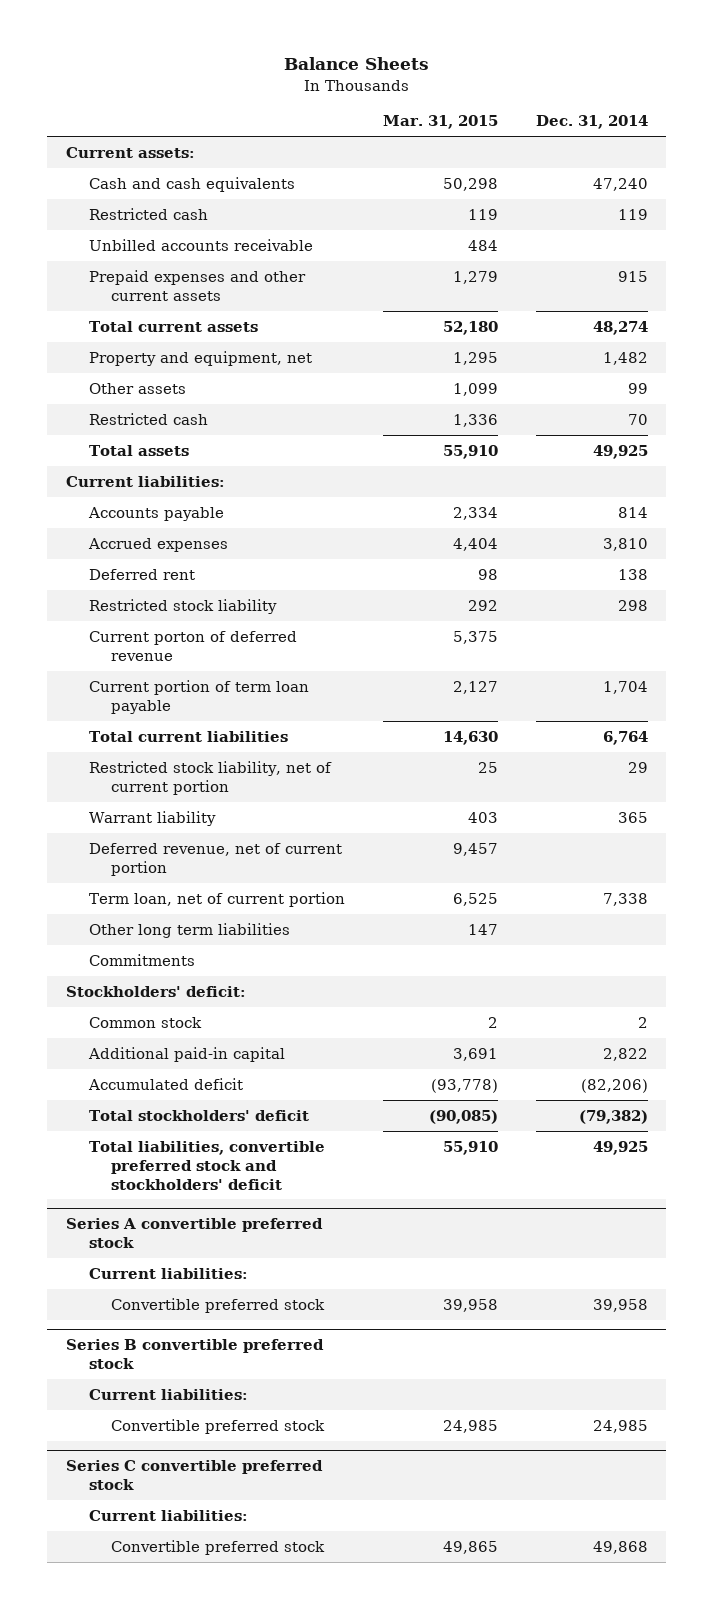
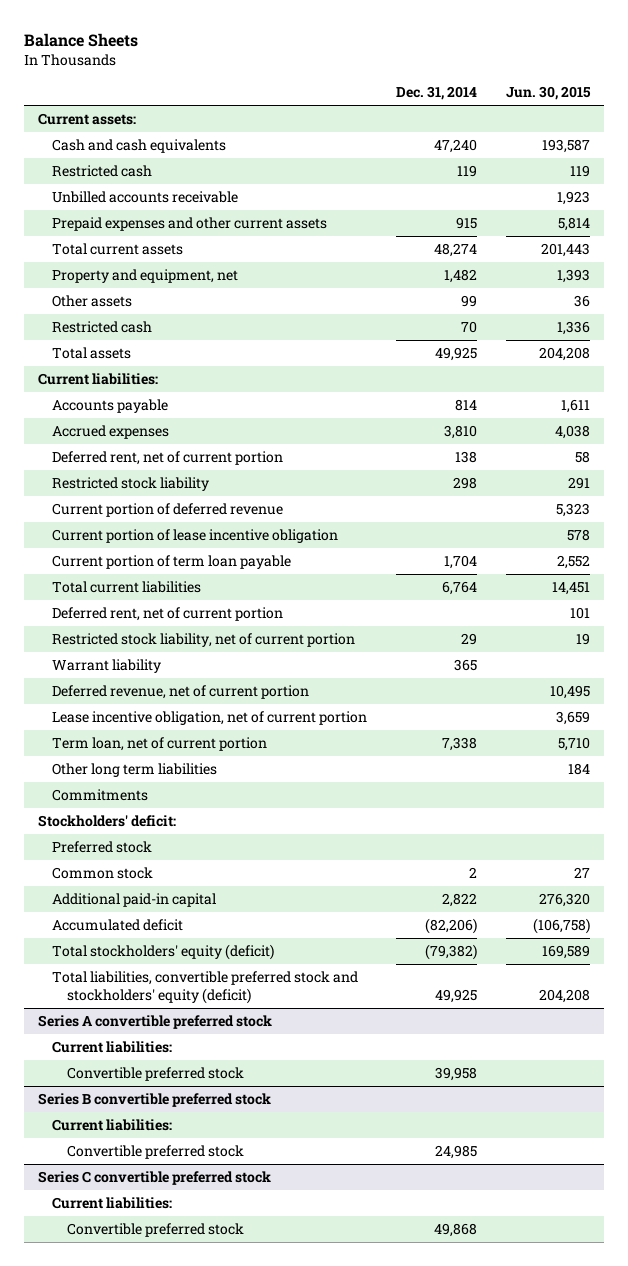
[382,115,498,130] Mar. 31, 2015 -> none
none -> [505,86,591,101] Jun. 30, 2015
[88,568,195,580] Deferred rent -> [52,451,284,466] Deferred rent, net of current portion
[88,630,297,661] Current porton of deferred revenue -> [52,503,284,518] Current portion of deferred revenue
none -> [52,529,339,544] Current portion of lease incentive obligation
none -> [52,607,284,622] Deferred rent, net of current portion
none -> [52,711,368,726] Lease incentive obligation, net of current portion
none -> [52,841,153,854] Preferred stock
[88,1109,309,1121] Total stockholders' deficit -> [52,944,275,961] Total stockholders' equity (deficit)
[88,1140,325,1190] Total liabilities, convertible preferred stock and stockholders' deficit -> [52,971,359,1004] Total liabilities, convertible preferred stock and stockholders' equity (deficit)

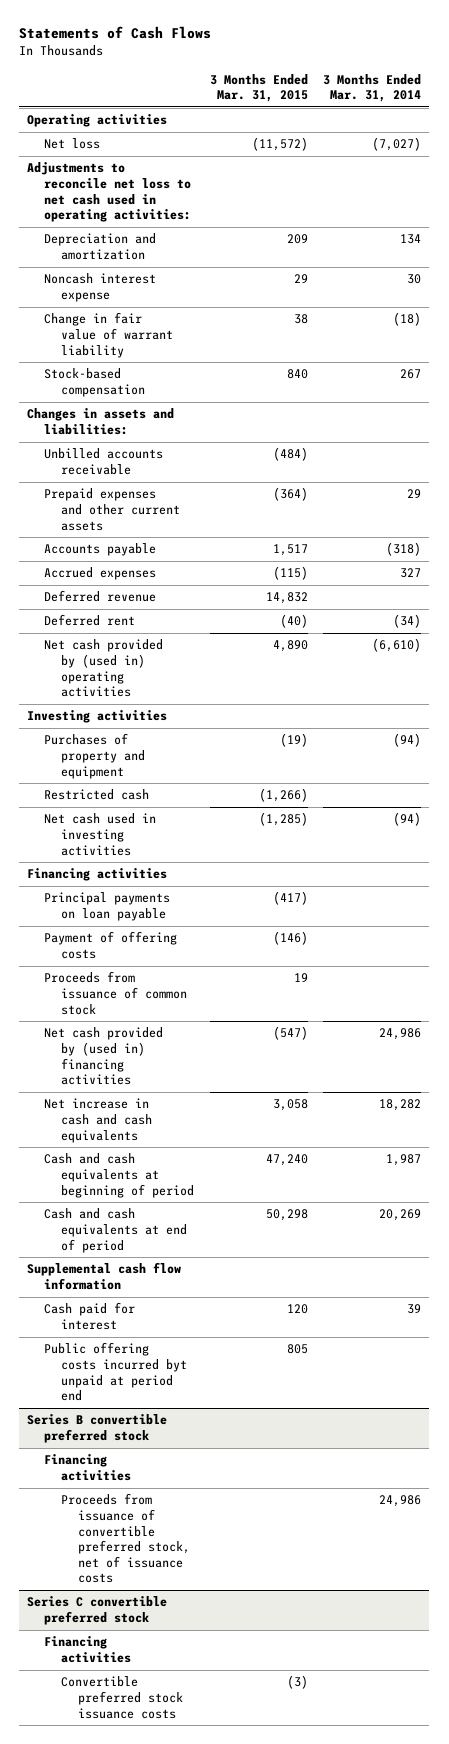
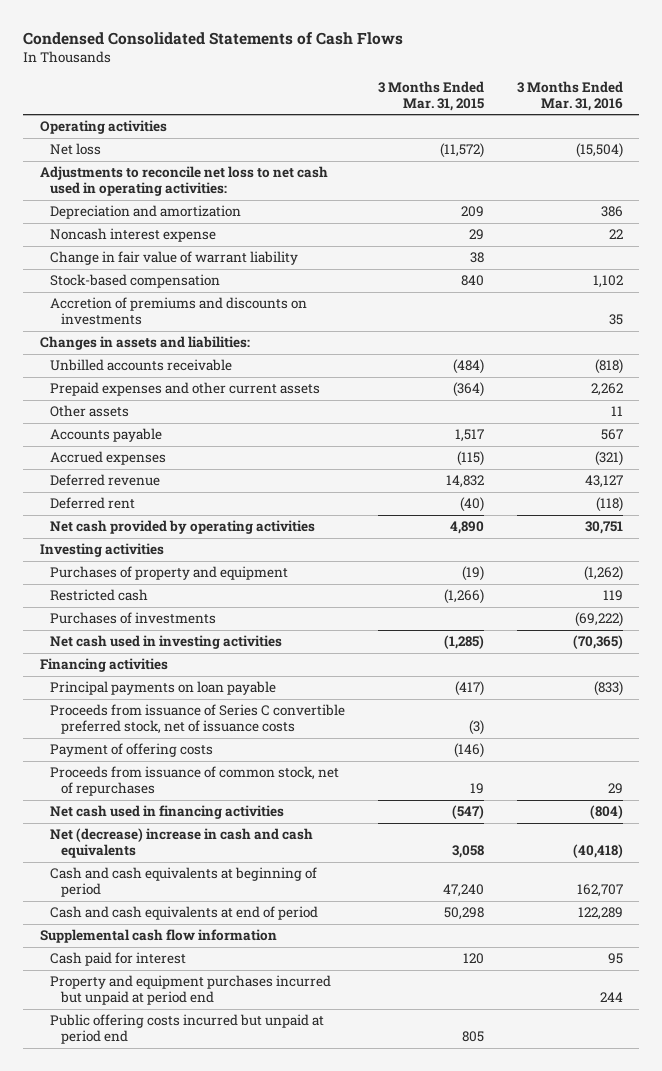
[19,26,212,40] Statements of Cash Flows -> [23,32,404,46] Condensed Consolidated Statements of Cash Flows
[323,73,422,103] 3 Months Ended Mar. 31, 2014 -> none
none -> [516,80,623,111] 3 Months Ended Mar. 31, 2016
none -> [50,297,308,326] Accretion of premiums and discounts on investments
none -> [50,405,130,418] Other assets
[44,639,164,698] Net cash provided by (used in) operating activities -> [50,520,316,535] Net cash provided by operating activities
none -> [50,612,217,625] Purchases of investments
none -> [50,704,346,735] Proceeds from issuance of Series C convertible preferred stock, net of issuance costs
[44,971,187,1015] Proceeds from issuance of common stock -> [50,766,340,797] Proceeds from issuance of common stock, net of repurchases
[44,1027,164,1086] Net cash provided by (used in) financing activities -> [50,805,285,820] Net cash used in financing activities
[44,1098,152,1143] Net increase in cash and cash equivalents -> [50,828,314,859] Net (decrease) increase in cash and cash equivalents
[27,1414,168,1443] Series B convertible preferred stock -> none
[44,1454,131,1481] Financing activities -> none
[60,1493,190,1584] Proceeds from issuance of convertible preferred stock, net of issuance costs -> none
[27,1596,168,1625] Series C convertible preferred stock -> none
[44,1636,131,1663] Financing activities -> none
[60,1676,183,1719] Convertible preferred stock issuance costs -> none
none -> [50,975,332,1006] Property and equipment purchases incurred but unpaid at period end
[44,1342,187,1402] Public offering costs incurred byt unpaid at period end -> [50,1014,325,1045] Public offering costs incurred but unpaid at period end

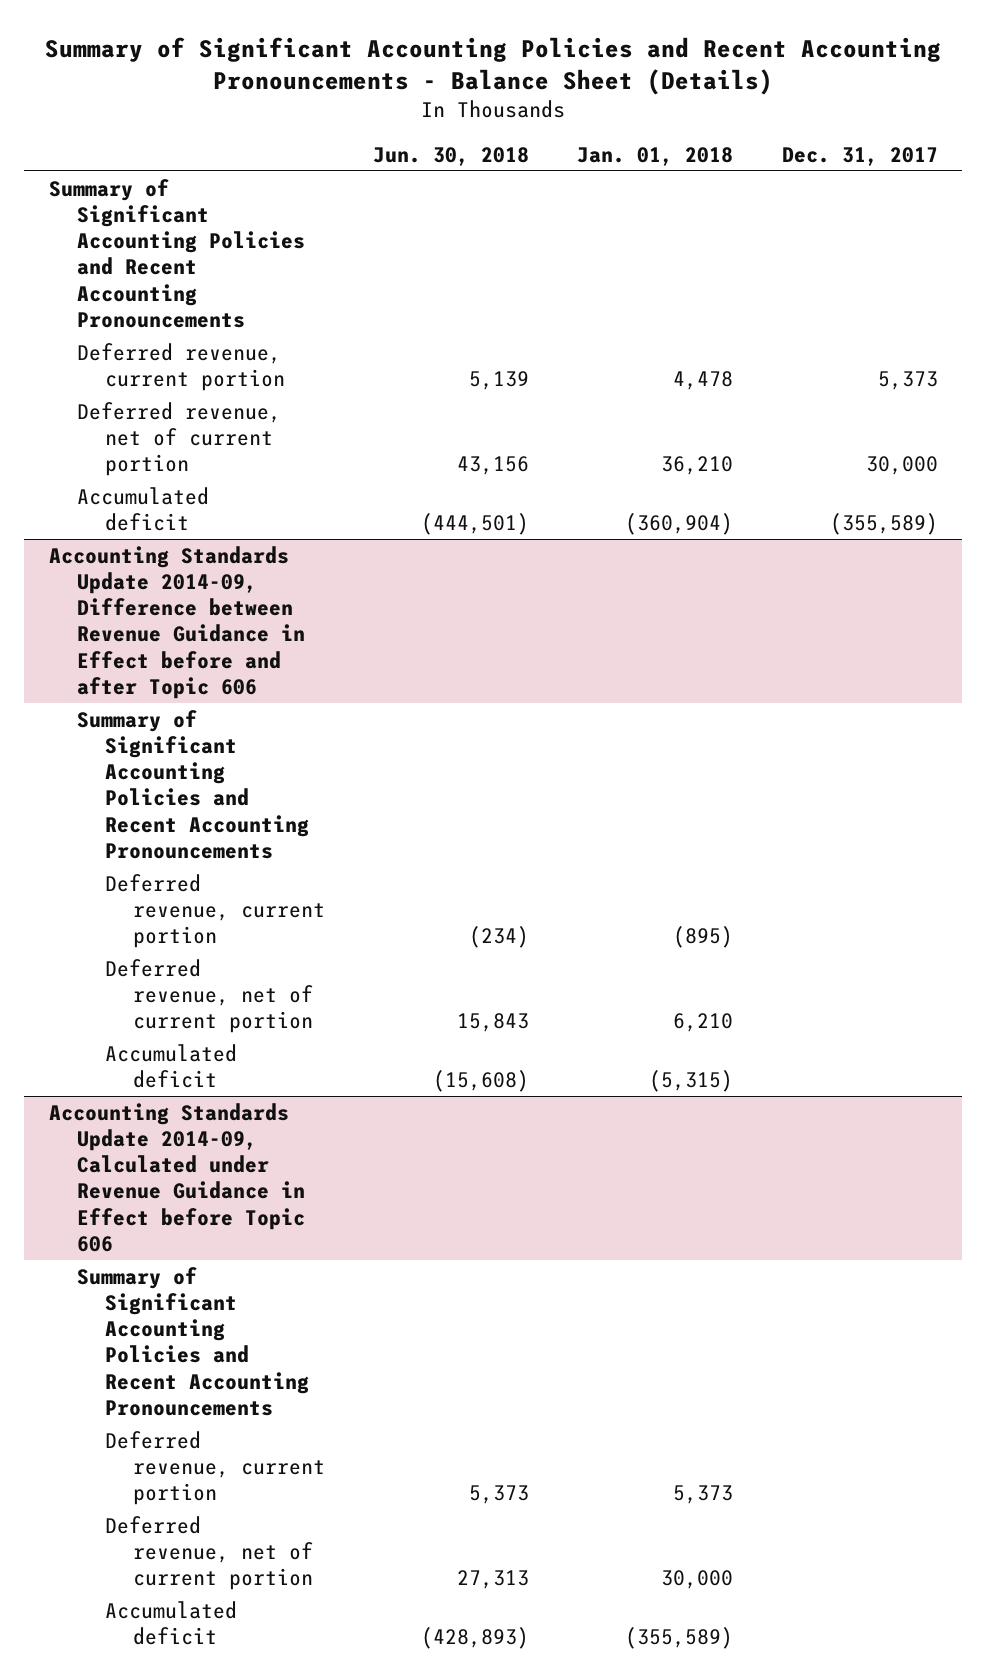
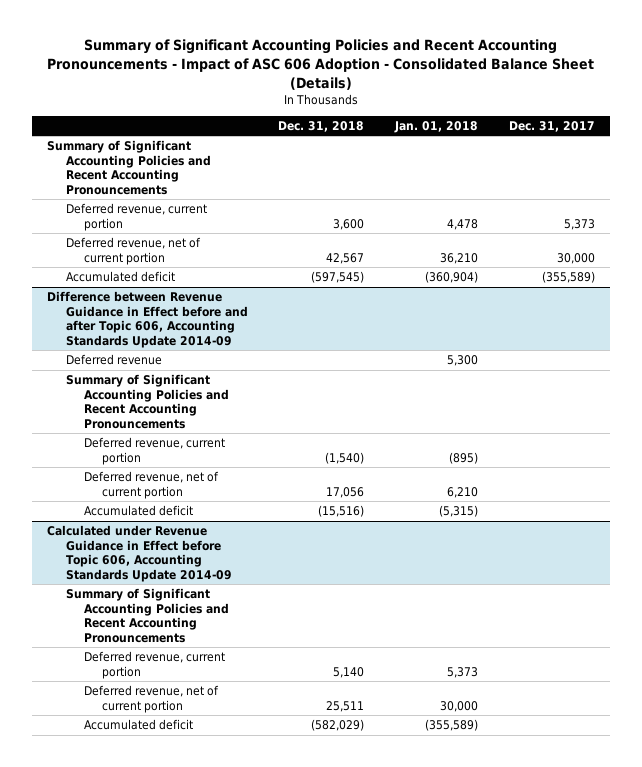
[45,36,942,96] Summary of Significant Accounting Policies and Recent Accounting Pronouncements - Balance Sheet (Details) -> [46,39,594,90] Summary of Significant Accounting Policies and Recent Accounting Pronouncements - Impact of ASC 606 Adoption - Consolidated Balance Sheet (Details)
[372,146,529,166] Jun. 30, 2018 -> none
none -> [278,120,365,132] Dec. 31, 2018
[48,545,305,700] Accounting Standards Update 2014-09, Difference between Revenue Guidance in Effect before and after Topic 606 -> [47,291,248,348] Difference between Revenue Guidance in Effect before and after Topic 606, Accounting Standards Update 2014-09
none -> [65,354,162,366] Deferred revenue
[48,1102,305,1253] Accounting Standards Update 2014-09, Calculated under Revenue Guidance in Effect before Topic 606 -> [47,525,232,582] Calculated under Revenue Guidance in Effect before Topic 606, Accounting Standards Update 2014-09

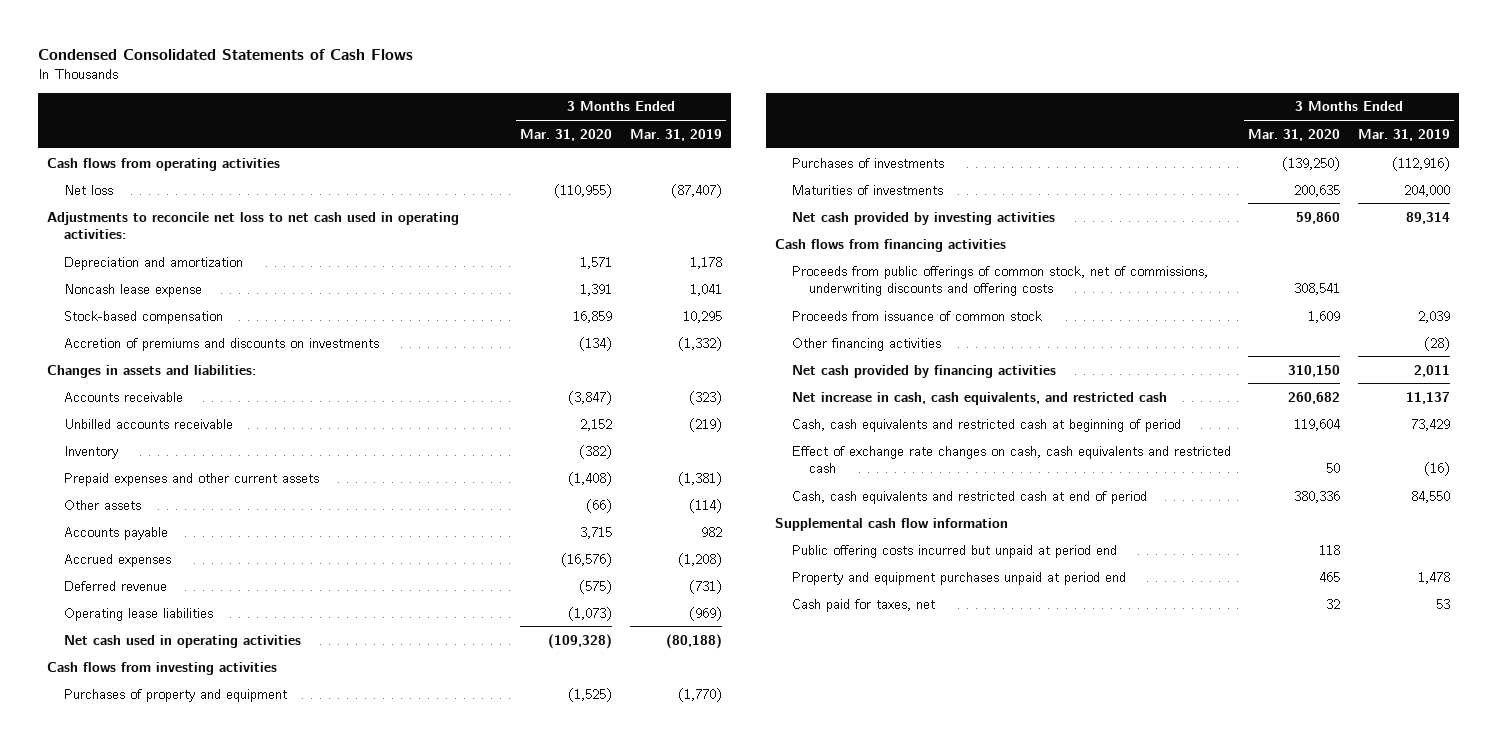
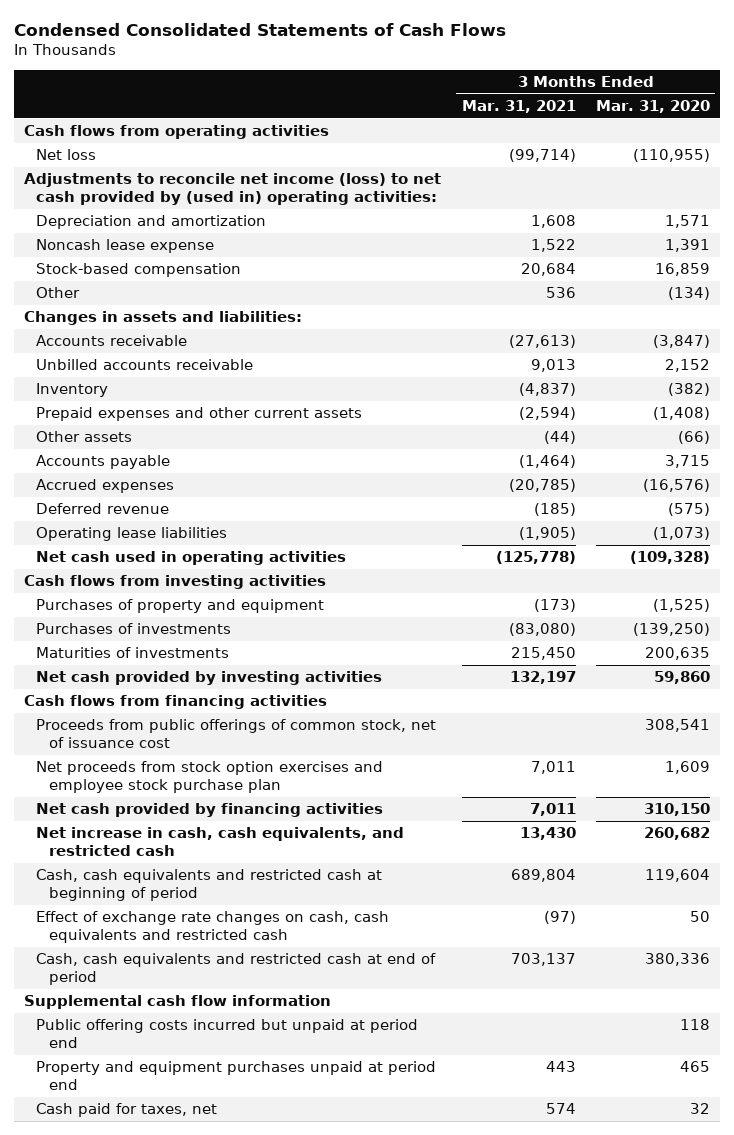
[629,128,722,141] Mar. 31, 2019 -> none
none -> [461,99,576,113] Mar. 31, 2021
[46,211,459,240] Adjustments to reconcile net loss to net cash used in operating activities: -> [24,173,442,206] Adjustments to reconcile net income (loss) to net cash provided by (used in) operating activities:
[63,337,379,351] Accretion of premiums and discounts on investments -> [36,287,81,299] Other
[791,337,941,351] Other financing activities -> none
[791,265,1208,297] Proceeds from public offerings of common stock, net of commissions, underwriting discounts and offering costs -> [36,719,437,749] Proceeds from public offerings of common stock, net of issuance cost
[791,310,1042,321] Proceeds from issuance of common stock -> [36,761,384,794] Net proceeds from stock option exercises and employee stock purchase plan

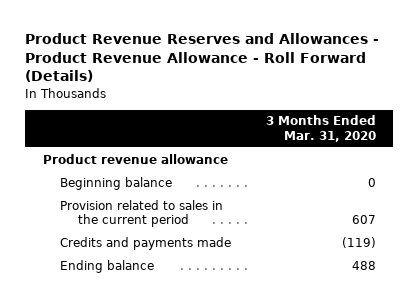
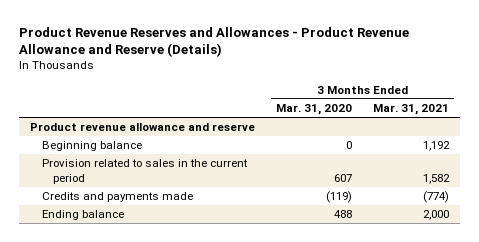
[25,33,380,83] Product Revenue Reserves and Allowances - Product Revenue Allowance - Roll Forward (Details) -> [19,26,410,58] Product Revenue Reserves and Allowances - Product Revenue Allowance and Reserve (Details)
none -> [373,104,450,116] Mar. 31, 2021
[42,153,228,164] Product revenue allowance -> [29,123,255,132] Product revenue allowance and reserve

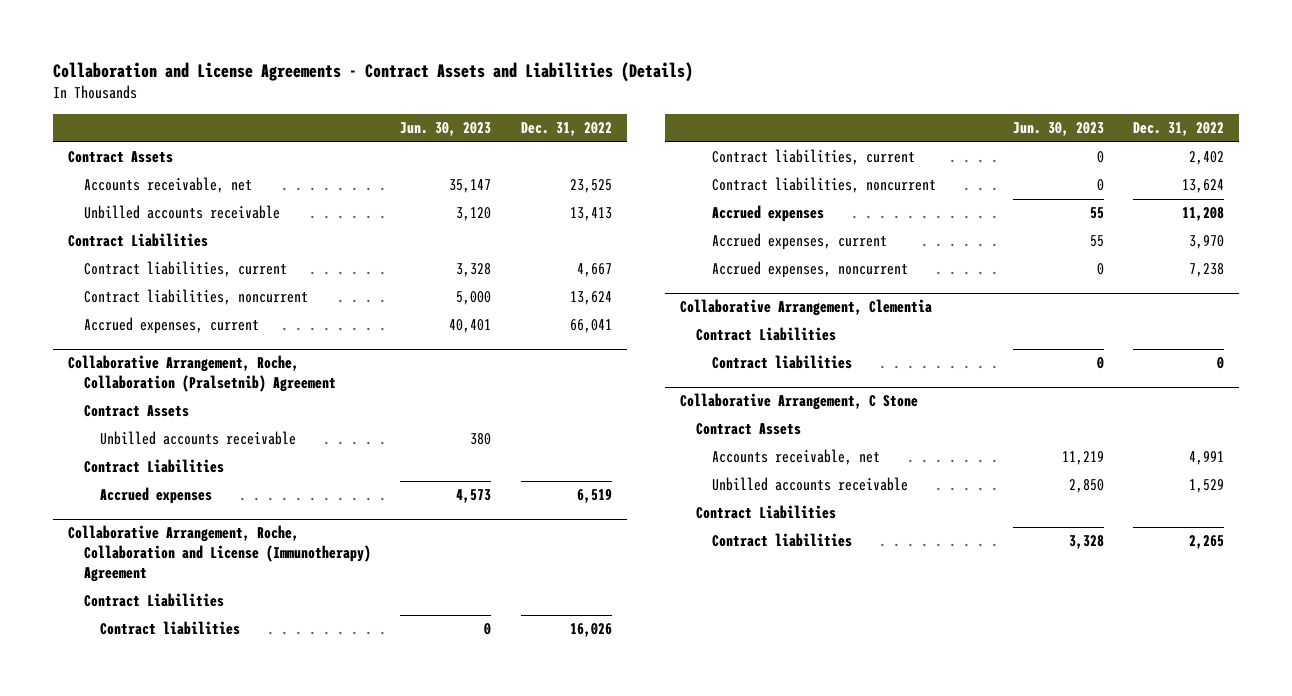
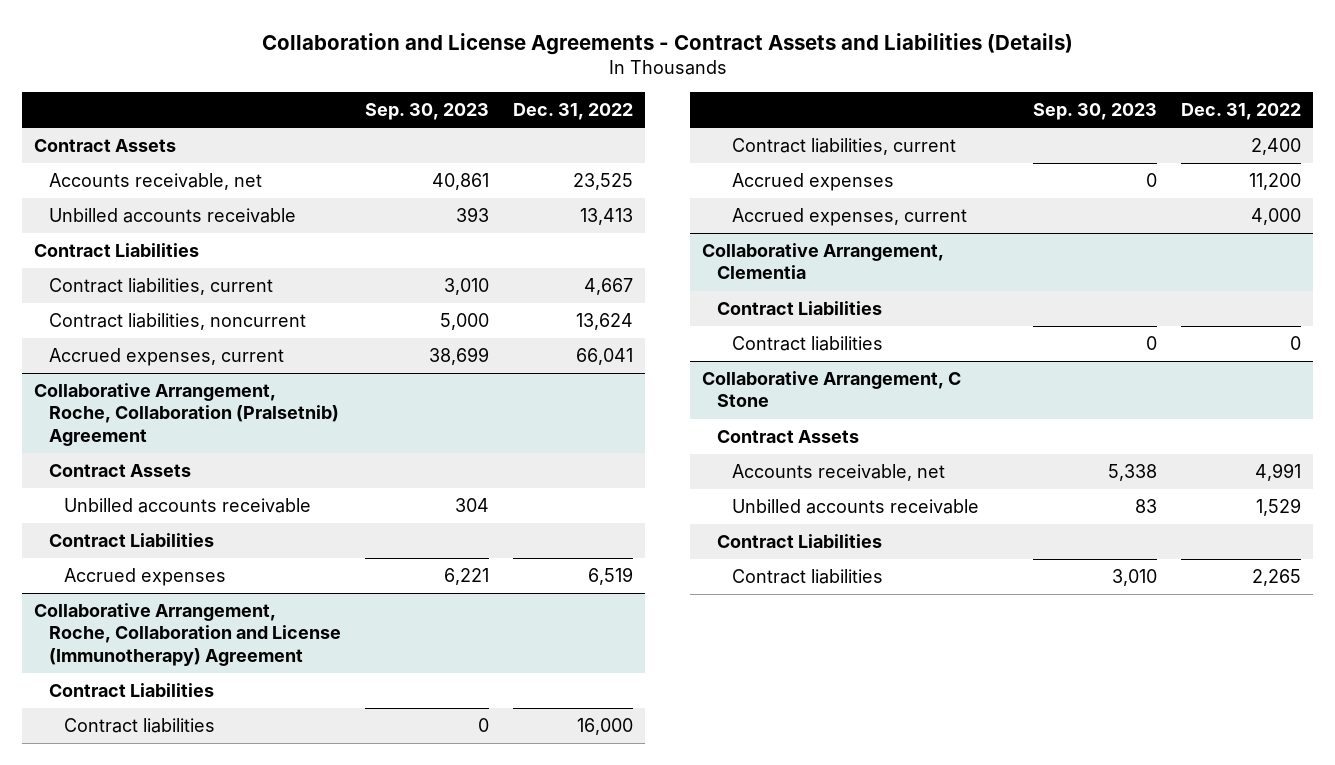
[400,122,492,137] Jun. 30, 2023 -> none
none -> [365,102,490,120] Sep. 30, 2023
[712,177,937,194] Contract liabilities, noncurrent -> none
[712,261,909,279] Accrued expenses, noncurrent -> none
[569,623,612,638] 16,026 -> [577,718,634,736] 16,000
[1189,151,1225,166] 2,402 -> [1250,138,1301,156] 2,400
[1182,207,1225,222] 11,208 -> [1248,173,1301,191] 11,200
[1189,235,1225,250] 3,970 -> [1250,208,1301,226] 4,000

